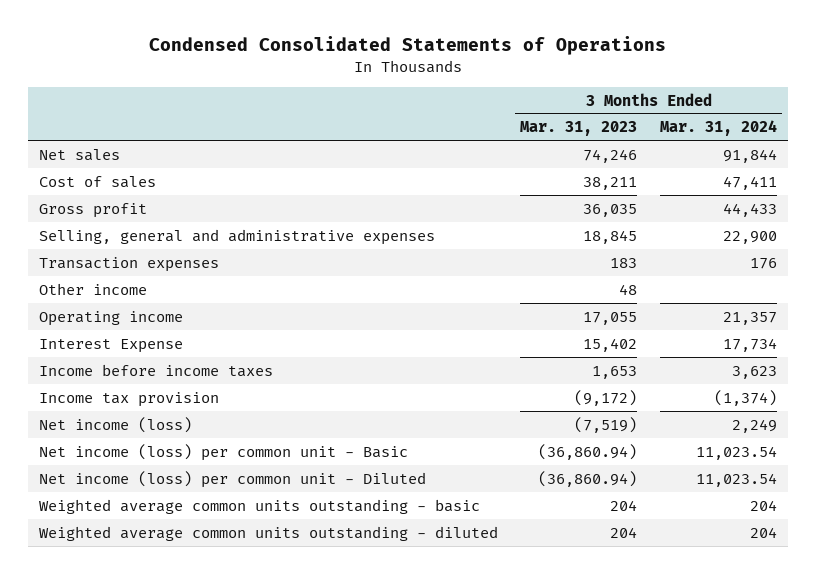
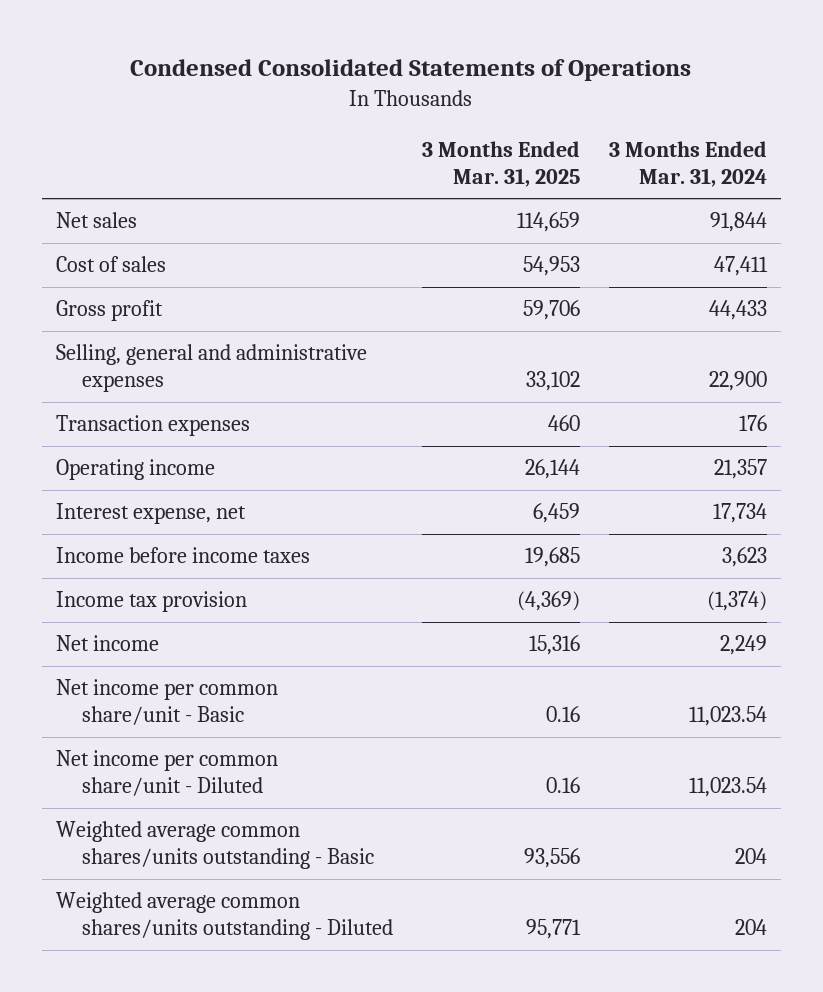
[520,121,638,137] Mar. 31, 2023 -> none
none -> [421,140,580,187] 3 Months Ended Mar. 31, 2025
[38,282,147,295] Other income -> none
[38,338,183,353] Interest Expense -> [56,503,247,525] Interest expense, net
[38,416,192,433] Net income (loss) -> [56,635,160,652] Net income
[38,443,408,461] Net income (loss) per common unit - Basic -> [56,679,279,726] Net income per common share/unit - Basic
[38,470,426,488] Net income (loss) per common unit - Diluted -> [56,750,279,797] Net income per common share/unit - Diluted
[38,498,480,514] Weighted average common units outstanding - basic -> [56,821,375,870] Weighted average common shares/units outstanding - Basic
[38,525,498,541] Weighted average common units outstanding - diluted -> [56,892,394,941] Weighted average common shares/units outstanding - Diluted

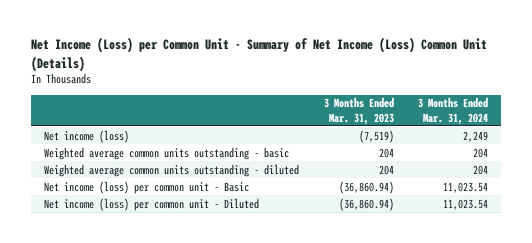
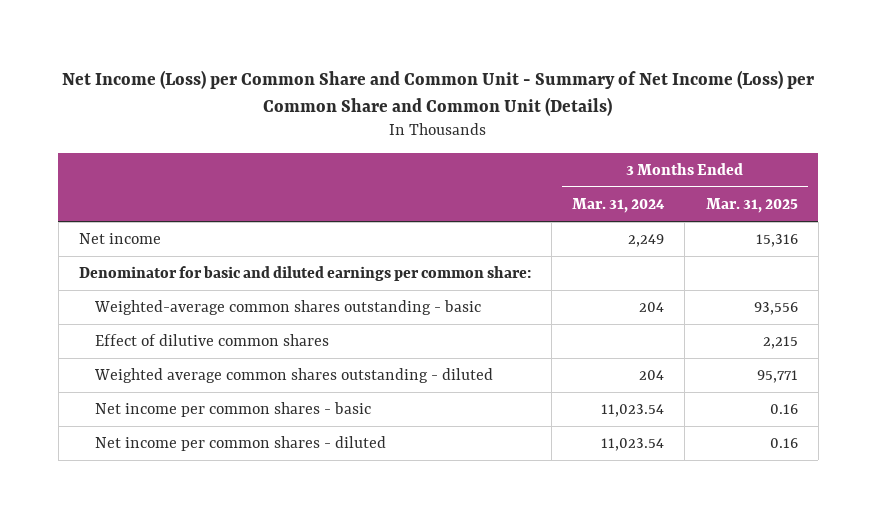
[31,37,488,72] Net Income (Loss) per Common Unit - Summary of Net Income (Loss) Common Unit (Details) -> [62,70,815,117] Net Income (Loss) per Common Share and Common Unit - Summary of Net Income (Loss) per Common Share and Common Unit (Details)
[323,97,394,125] 3 Months Ended Mar. 31, 2023 -> none
none -> [705,197,798,213] Mar. 31, 2025
[43,129,129,143] Net income (loss) -> [78,233,161,245] Net income
none -> [78,266,531,282] Denominator for basic and diluted earnings per common share:
[43,146,289,160] Weighted average common units outstanding - basic -> [94,300,482,316] Weighted-average common shares outstanding - basic
none -> [95,334,330,347] Effect of dilutive common shares
[43,163,299,177] Weighted average common units outstanding - diluted -> [94,368,494,384] Weighted average common shares outstanding - diluted
[43,180,249,194] Net income (loss) per common unit - Basic -> [95,402,372,418] Net income per common shares - basic
[43,197,259,211] Net income (loss) per common unit - Diluted -> [95,436,387,452] Net income per common shares - diluted

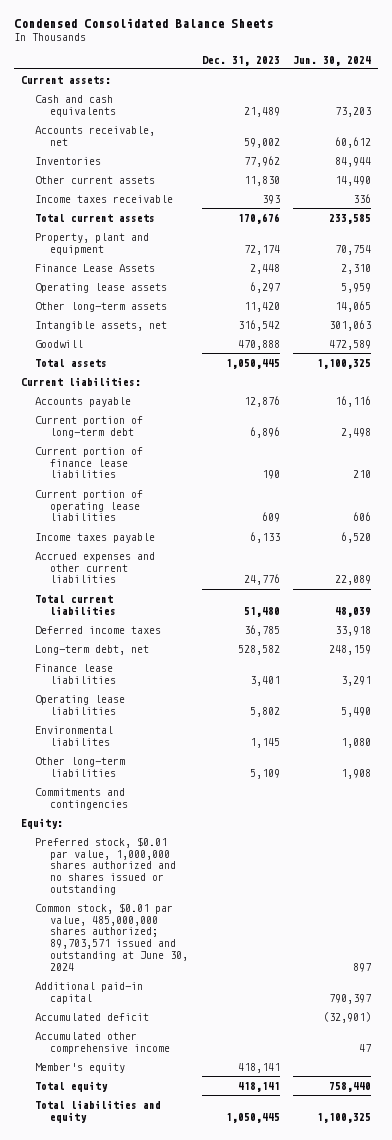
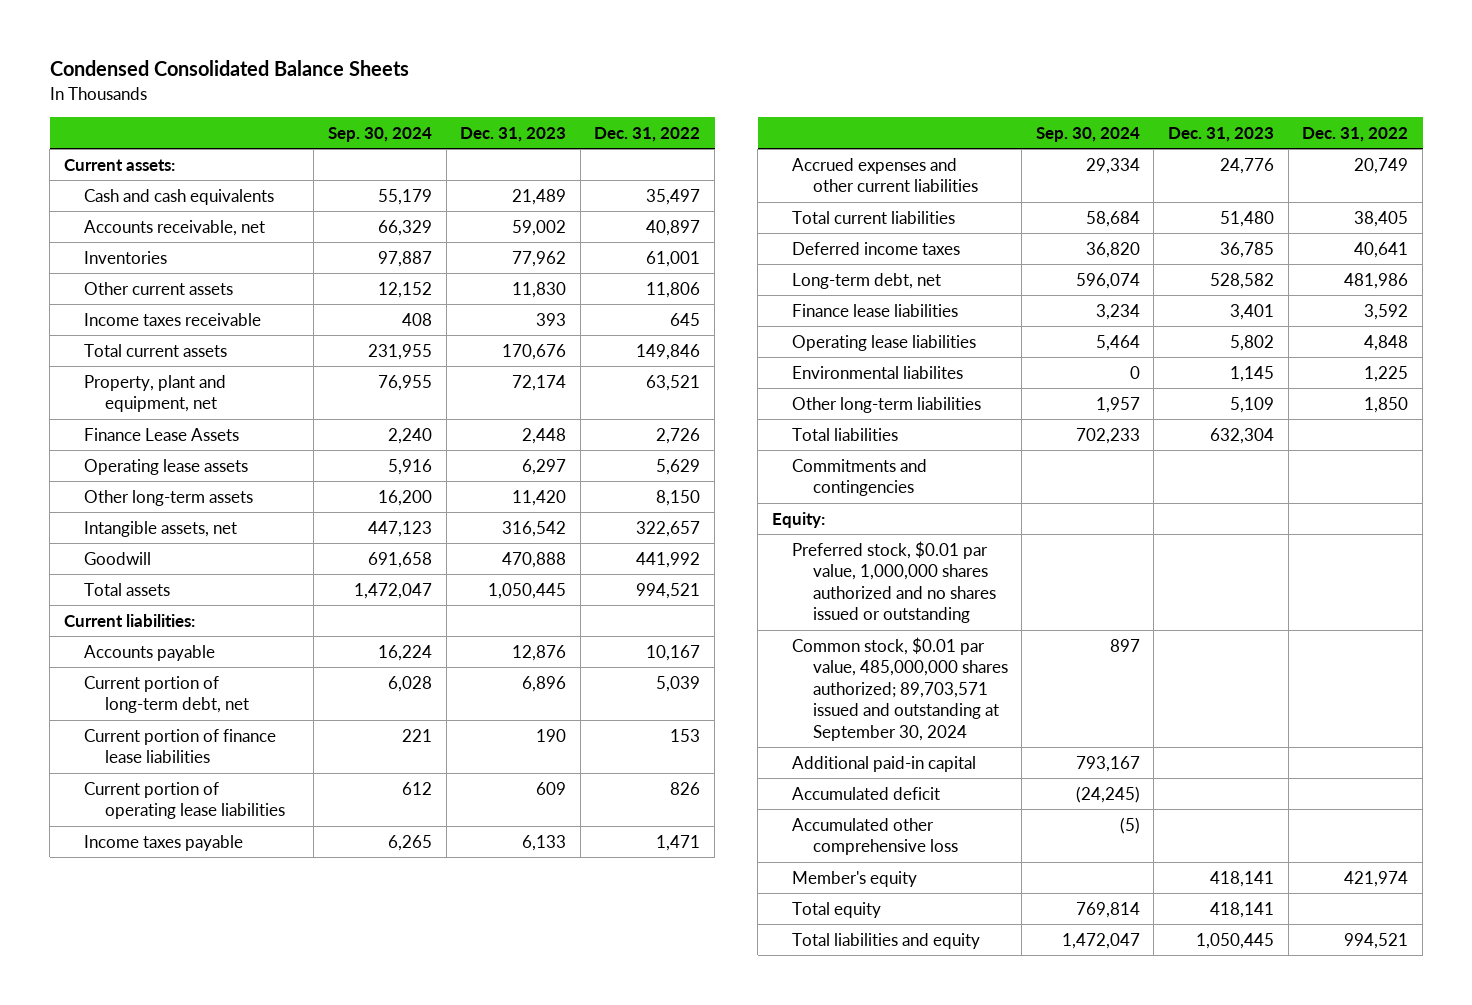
[293,55,372,66] Jun. 30, 2024 -> none
none -> [327,126,432,142] Sep. 30, 2024
none -> [594,126,701,142] Dec. 31, 2022
[35,232,150,255] Property, plant and equipment -> [84,374,227,413] Property, plant and equipment, net
[35,415,144,438] Current portion of long-term debt -> [84,675,249,714] Current portion of long-term debt, net
none -> [792,427,899,441] Total liabilities
[35,902,188,972] Common stock, $0.01 par value, 485,000,000 shares authorized; 89,703,571 issued and outstanding at June 30, 2024 -> [792,636,1008,741] Common stock, $0.01 par value, 485,000,000 shares authorized; 89,703,571 issued and outstanding at September 30, 2024
[35,1031,170,1054] Accumulated other comprehensive income -> [792,817,958,856] Accumulated other comprehensive loss

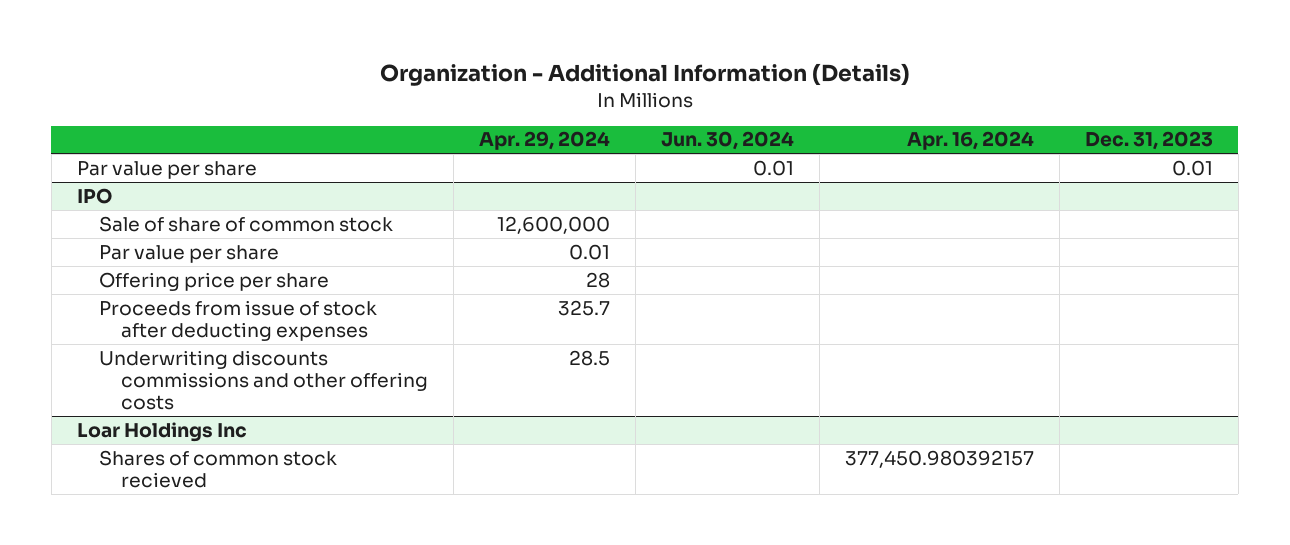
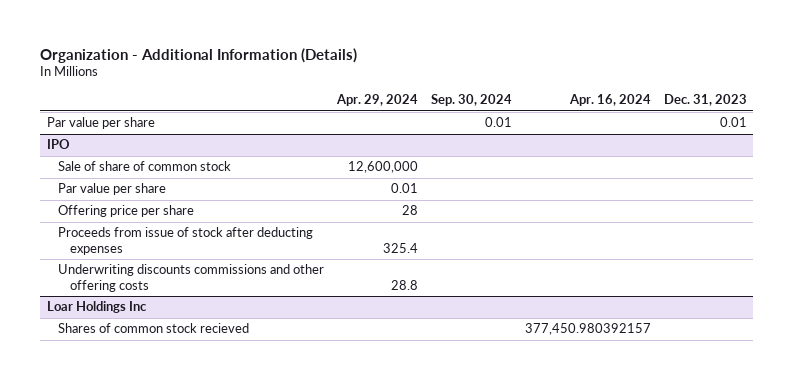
[660,131,794,151] Jun. 30, 2024 -> none
none -> [431,94,513,107] Sep. 30, 2024
[557,299,610,316] 325.7 -> [383,242,419,253] 325.4
[568,349,610,366] 28.5 -> [391,279,419,290] 28.8

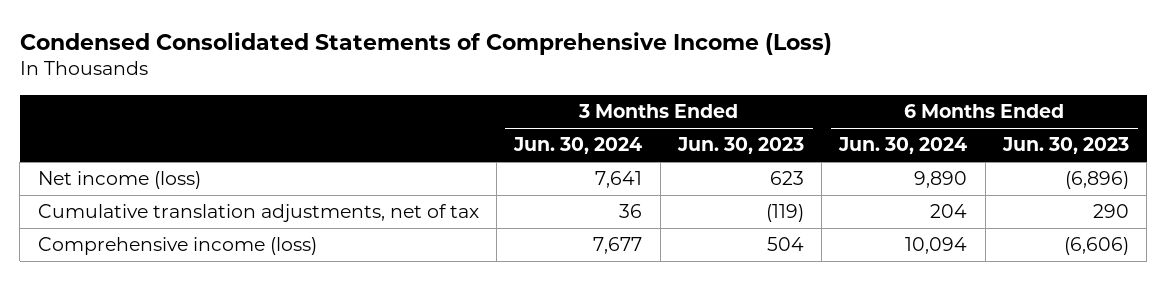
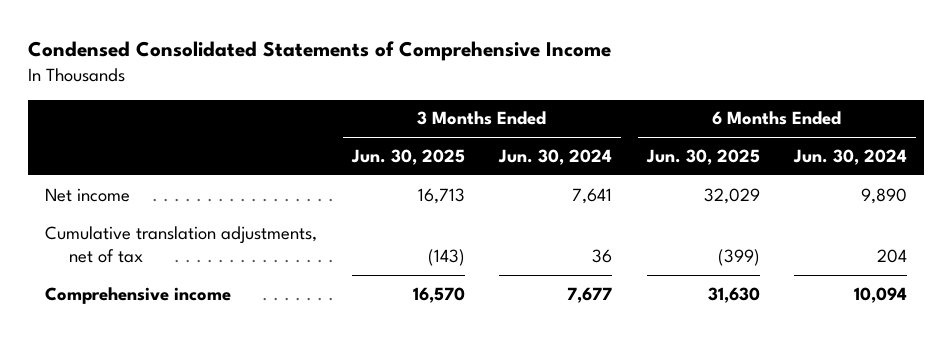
[19,31,832,55] Condensed Consolidated Statements of Comprehensive Income (Loss) -> [27,41,611,62] Condensed Consolidated Statements of Comprehensive Income
[676,137,804,155] Jun. 30, 2023 -> none
[1002,137,1130,155] Jun. 30, 2023 -> none
none -> [350,149,465,166] Jun. 30, 2025
none -> [645,149,760,166] Jun. 30, 2025
[37,171,201,190] Net income (loss) -> [45,187,131,202] Net income
[37,237,317,256] Comprehensive income (loss) -> [45,286,232,304] Comprehensive income

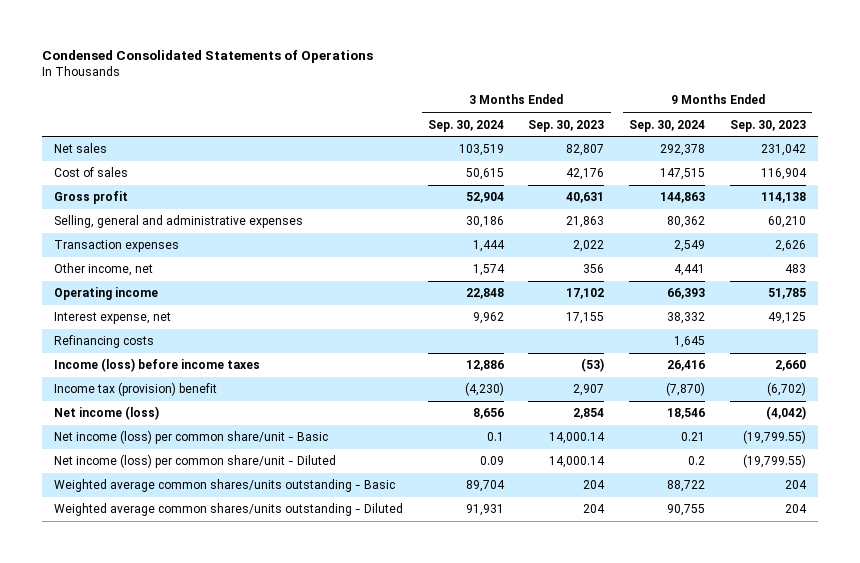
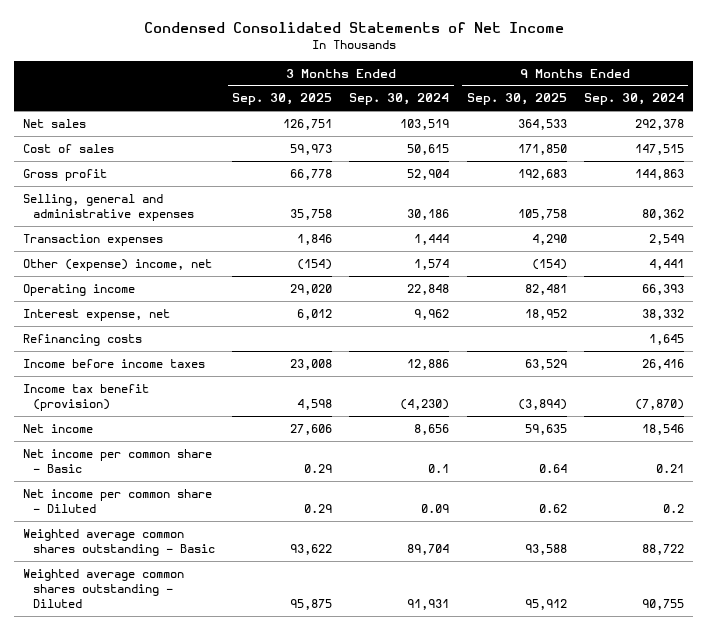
[41,50,373,64] Condensed Consolidated Statements of Operations -> [143,21,564,33] Condensed Consolidated Statements of Net Income
[528,119,605,132] Sep. 30, 2023 -> none
[729,119,806,132] Sep. 30, 2023 -> none
none -> [232,93,333,106] Sep. 30, 2025
none -> [466,93,567,106] Sep. 30, 2025
[53,263,153,277] Other income, net -> [23,258,213,271] Other (expense) income, net
[53,358,260,373] Income (loss) before income taxes -> [23,358,206,368] Income before income taxes
[53,382,217,397] Income tax (provision) benefit -> [23,383,150,411] Income tax benefit (provision)
[53,406,159,421] Net income (loss) -> [23,423,94,433] Net income
[53,430,328,445] Net income (loss) per common share/unit - Basic -> [23,448,213,473] Net income per common share - Basic
[53,454,336,469] Net income (loss) per common share/unit - Diluted -> [23,488,213,513] Net income per common share - Diluted
[53,479,395,493] Weighted average common shares/units outstanding - Basic -> [23,528,215,556] Weighted average common shares outstanding - Basic
[53,503,403,517] Weighted average common shares/units outstanding - Diluted -> [23,568,185,608] Weighted average common shares outstanding - Diluted

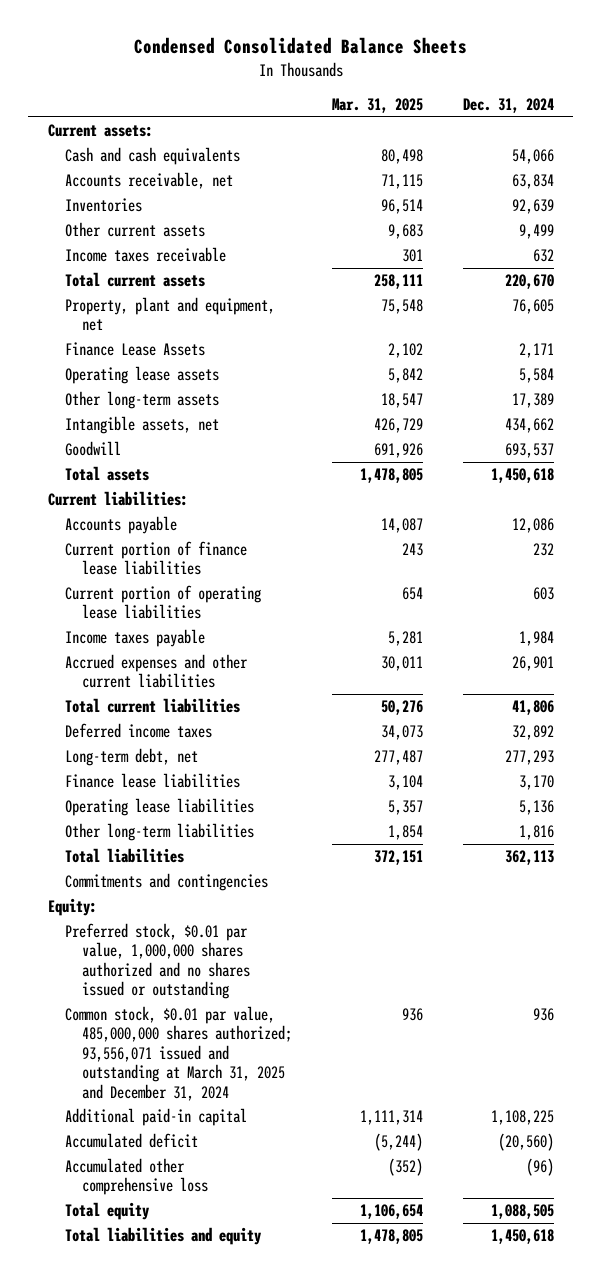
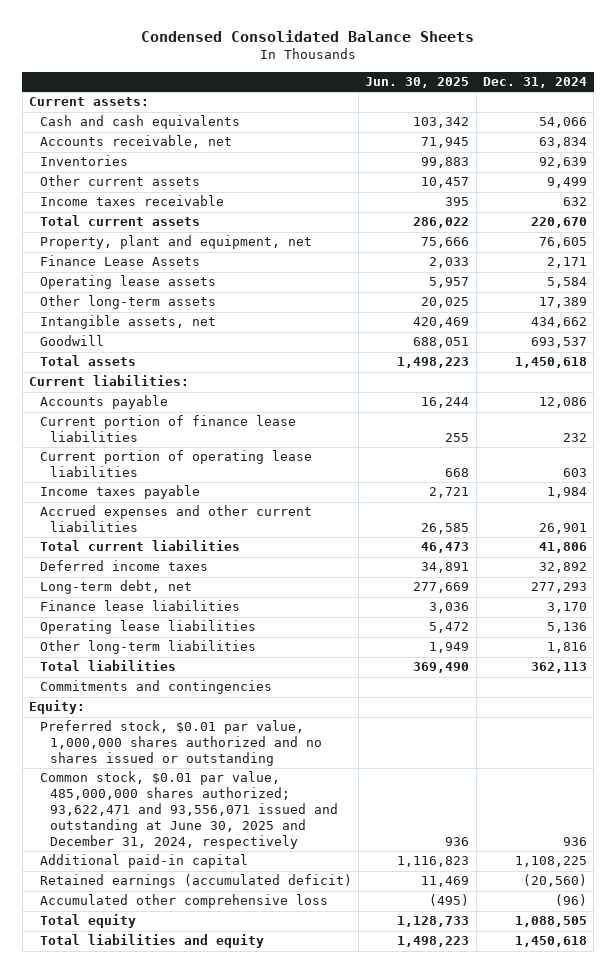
[331,98,423,114] Mar. 31, 2025 -> none
none -> [365,77,470,89] Jun. 30, 2025
[64,1006,293,1101] Common stock, $0.01 par value, 485,000,000 shares authorized; 93,556,071 issued and outstanding at March 31, 2025 and December 31, 2024 -> [39,771,339,849] Common stock, $0.01 par value, 485,000,000 shares authorized; 93,622,471 and 93,556,071 issued and outstanding at June 30, 2025 and December 31, 2024, respectively
[64,1133,198,1149] Accumulated deficit -> [39,874,352,889] Retained earnings (accumulated deficit)

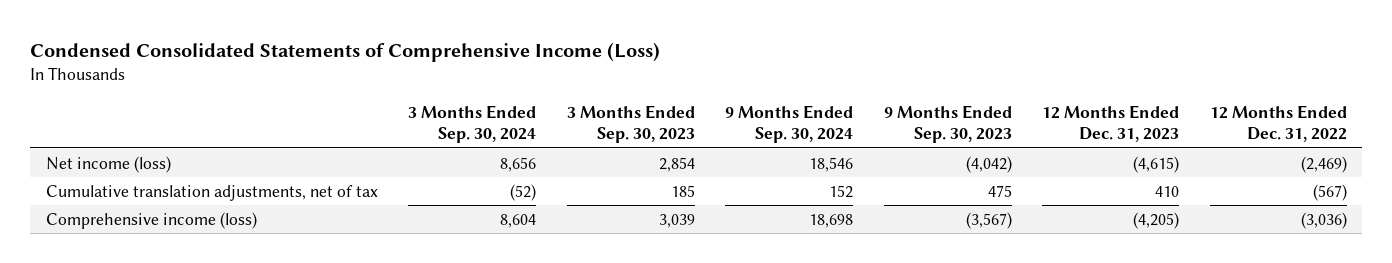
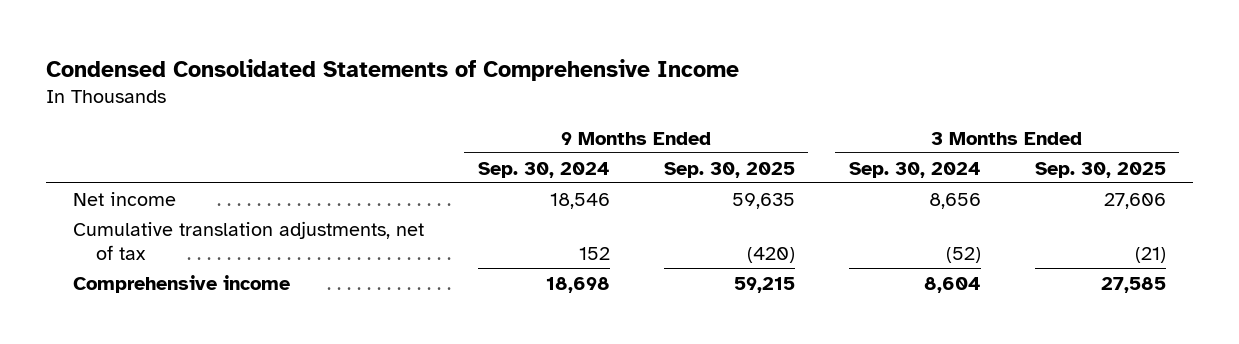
[30,42,661,63] Condensed Consolidated Statements of Comprehensive Income (Loss) -> [46,58,740,81] Condensed Consolidated Statements of Comprehensive Income
[566,104,695,143] 3 Months Ended Sep. 30, 2023 -> none
[883,104,1012,143] 9 Months Ended Sep. 30, 2023 -> none
[1042,104,1180,142] 12 Months Ended Dec. 31, 2023 -> none
[1209,104,1347,142] 12 Months Ended Dec. 31, 2022 -> none
none -> [663,161,795,178] Sep. 30, 2025
none -> [1034,161,1166,178] Sep. 30, 2025
[45,155,171,173] Net income (loss) -> [73,191,177,206] Net income
[45,211,257,229] Comprehensive income (loss) -> [73,274,291,293] Comprehensive income

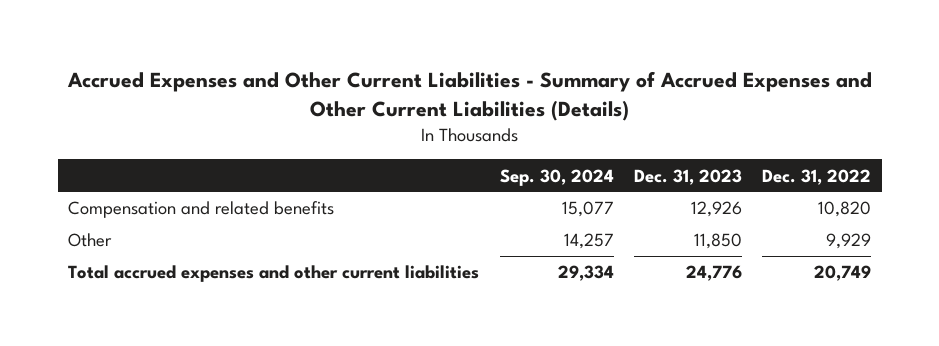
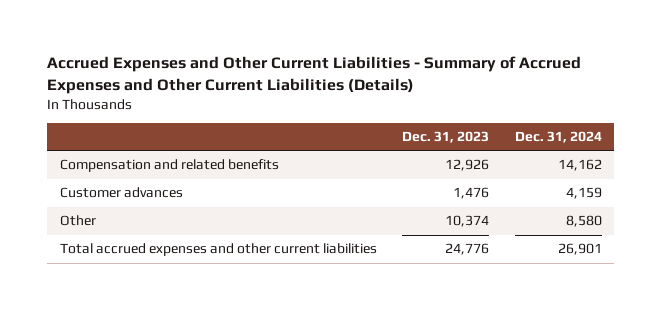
[499,168,614,186] Sep. 30, 2024 -> none
[762,168,872,185] Dec. 31, 2022 -> none
none -> [514,130,602,143] Dec. 31, 2024
none -> [59,187,183,199] Customer advances
[693,233,742,250] 11,850 -> [445,215,490,228] 10,374

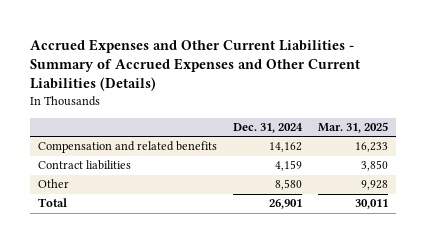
[402,130,490,143] Dec. 31, 2023 -> none
none -> [318,122,389,134] Mar. 31, 2025
[59,187,183,199] Customer advances -> [38,160,132,171] Contract liabilities
[59,243,377,257] Total accrued expenses and other current liabilities -> [38,198,68,208] Total

